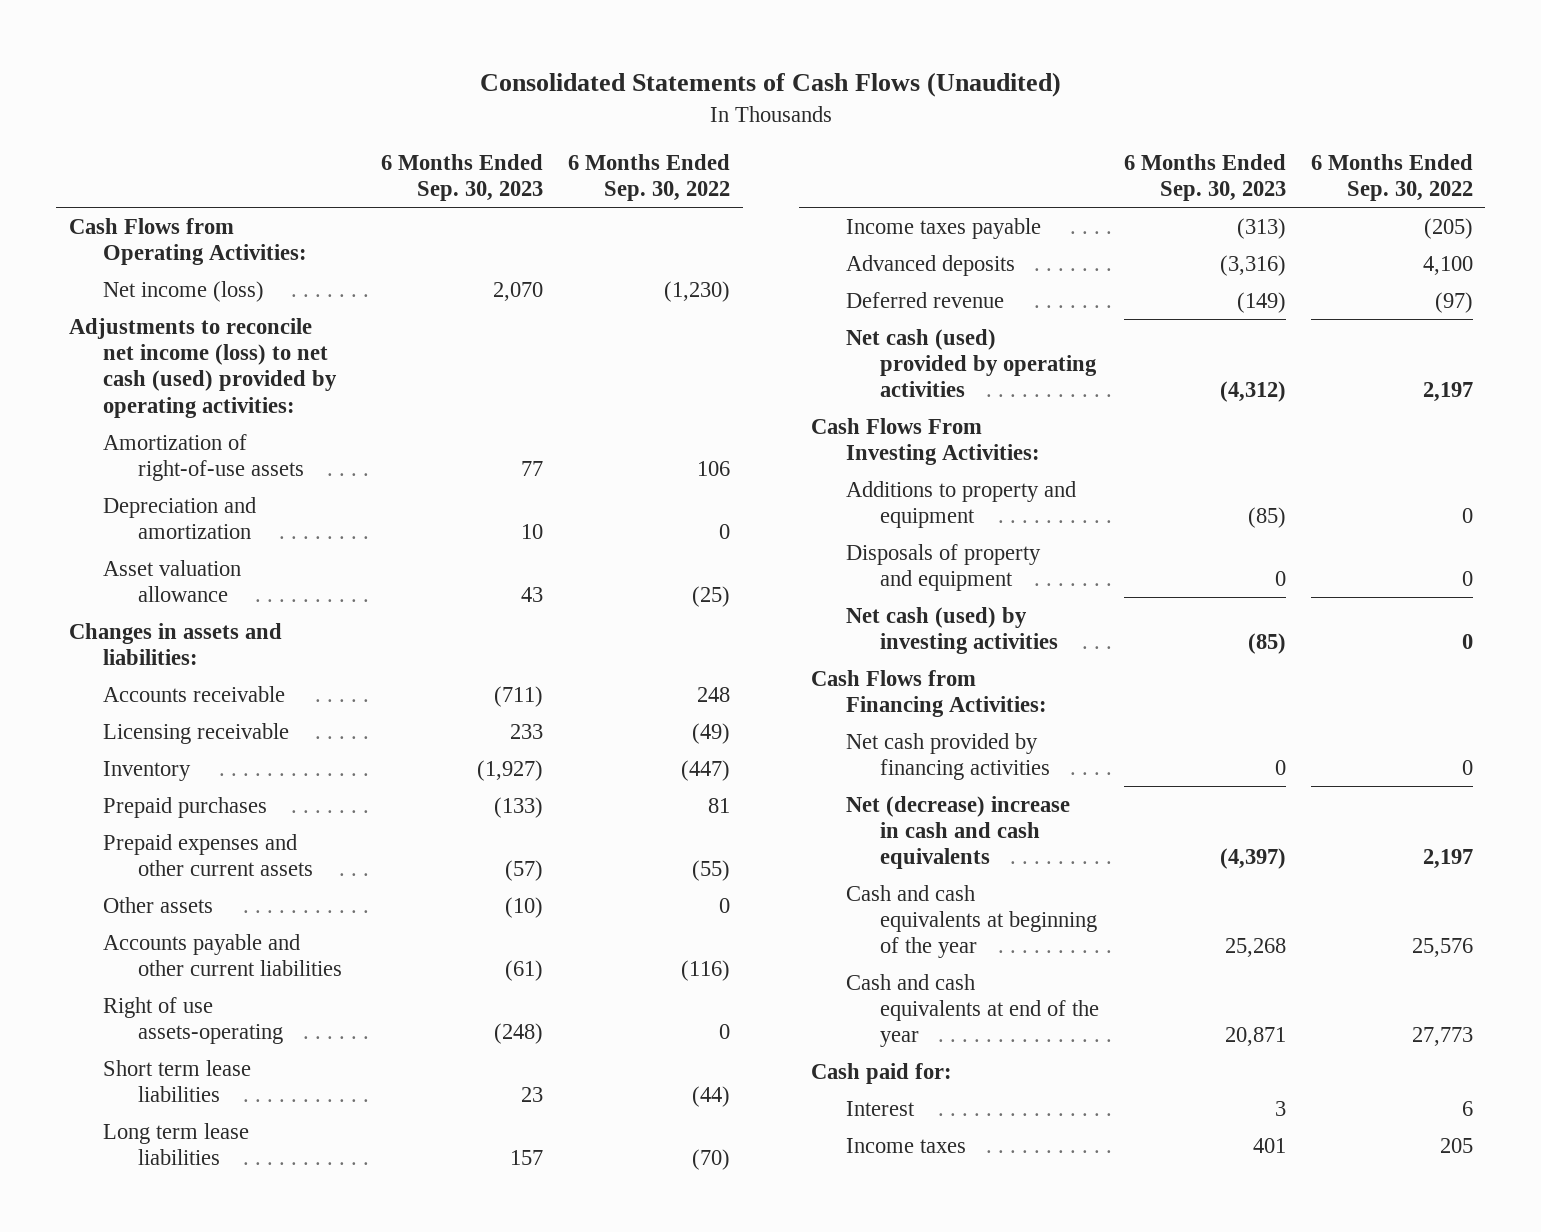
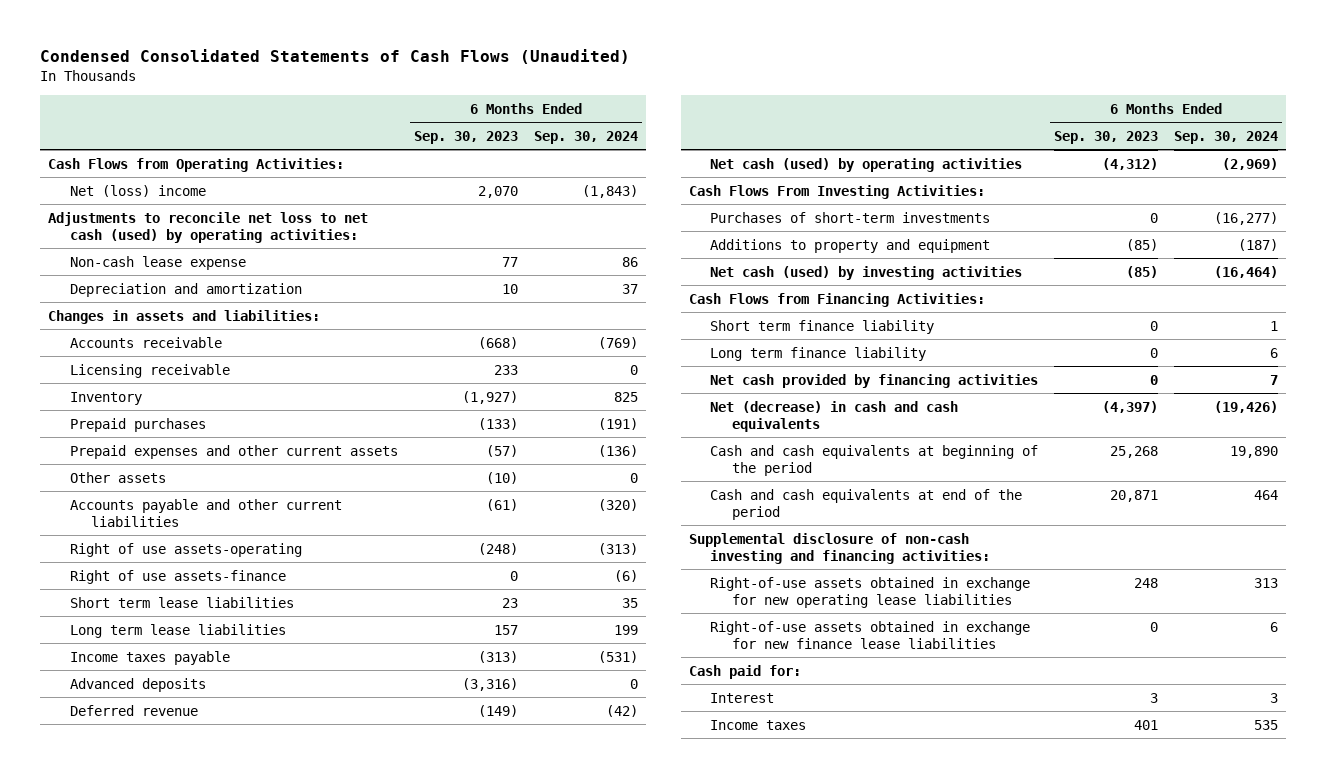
[479,72,1061,98] Consolidated Statements of Cash Flows (Unaudited) -> [40,48,631,64] Condensed Consolidated Statements of Cash Flows (Unaudited)
[568,154,731,202] 6 Months Ended Sep. 30, 2022 -> none
none -> [533,130,638,144] Sep. 30, 2024
[103,280,265,302] Net income (loss) -> [69,184,206,197] Net (loss) income
[68,317,338,418] Adjustments to reconcile net income (loss) to net cash (used) provided by operating activities: -> [48,211,369,243] Adjustments to reconcile net loss to net cash (used) by operating activities:
[103,433,304,481] Amortization of right-of-use assets -> [69,255,246,270] Non-cash lease expense
[103,559,242,602] Asset valuation allowance -> none
[494,685,544,707] (711) -> [477,336,518,349] (668)
none -> [69,569,286,584] Right of use assets-finance
[845,328,1098,398] Net cash (used) provided by operating activities -> [710,157,1023,172] Net cash (used) by operating activities
none -> [710,211,991,223] Purchases of short-term investments
[845,543,1041,591] Disposals of property and equipment -> none
none -> [710,319,935,334] Short term finance liability
none -> [710,346,927,361] Long term finance liability
[845,795,1070,870] Net (decrease) increase in cash and cash equivalents -> [710,400,959,432] Net (decrease) in cash and cash equivalents
[845,884,1098,959] Cash and cash equivalents at beginning of the year -> [710,444,1039,476] Cash and cash equivalents at beginning of the period
[845,973,1100,1048] Cash and cash equivalents at end of the year -> [710,488,1023,520] Cash and cash equivalents at end of the period
none -> [688,532,991,564] Supplemental disclosure of non-cash investing and financing activities:
none -> [710,576,1031,608] Right-of-use assets obtained in exchange for new operating lease liabilities
none -> [710,620,1031,649] Right-of-use assets obtained in exchange for new finance lease liabilities

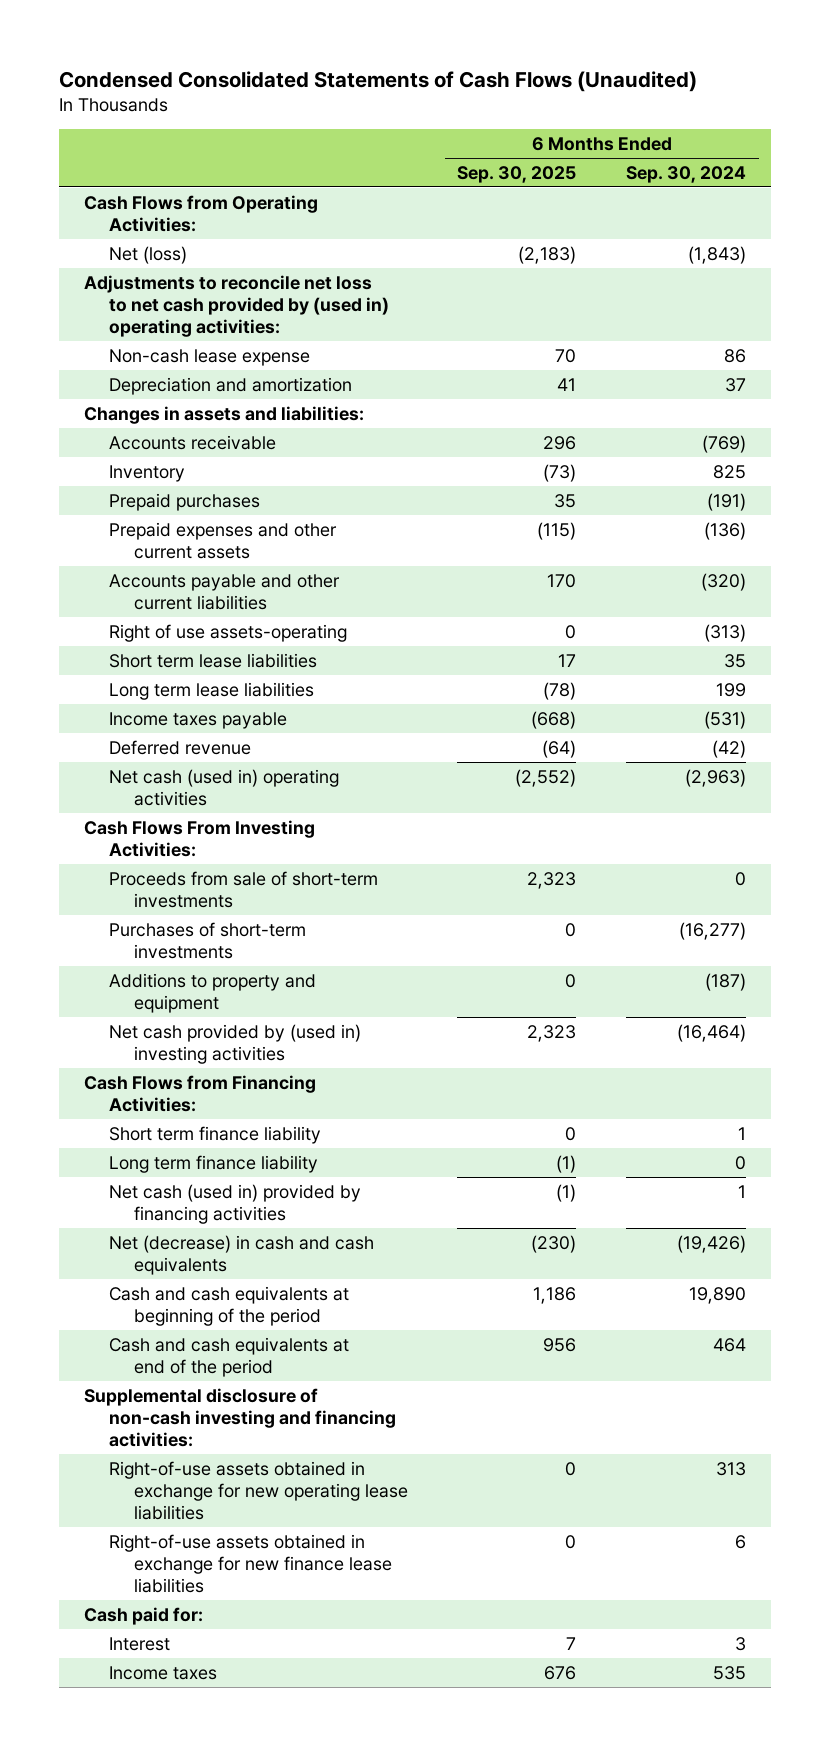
[413,130,518,144] Sep. 30, 2023 -> none
none -> [457,165,577,183] Sep. 30, 2025
[69,184,206,197] Net (loss) income -> [108,245,187,264] Net (loss)
[48,211,369,243] Adjustments to reconcile net loss to net cash (used) by operating activities: -> [83,274,389,338] Adjustments to reconcile net loss to net cash provided by (used in) operating activities:
[69,363,230,378] Licensing receivable -> none
[69,471,166,483] Other assets -> none
[69,569,286,584] Right of use assets-finance -> none
[69,677,206,692] Advanced deposits -> none
[710,157,1023,172] Net cash (used) by operating activities -> [108,768,339,806] Net cash (used in) operating activities
[1222,157,1279,170] (2,969) -> [685,768,747,787] (2,963)
none -> [108,870,378,908] Proceeds from sale of short-term investments
[710,265,1023,280] Net cash (used) by investing activities -> [108,1023,361,1064] Net cash provided by (used in) investing activities
[1270,347,1279,358] 6 -> [735,1155,747,1170] 0
[710,373,1039,388] Net cash provided by financing activities -> [108,1183,361,1224] Net cash (used in) provided by financing activities
[1270,374,1279,385] 7 -> [738,1184,747,1198] 1

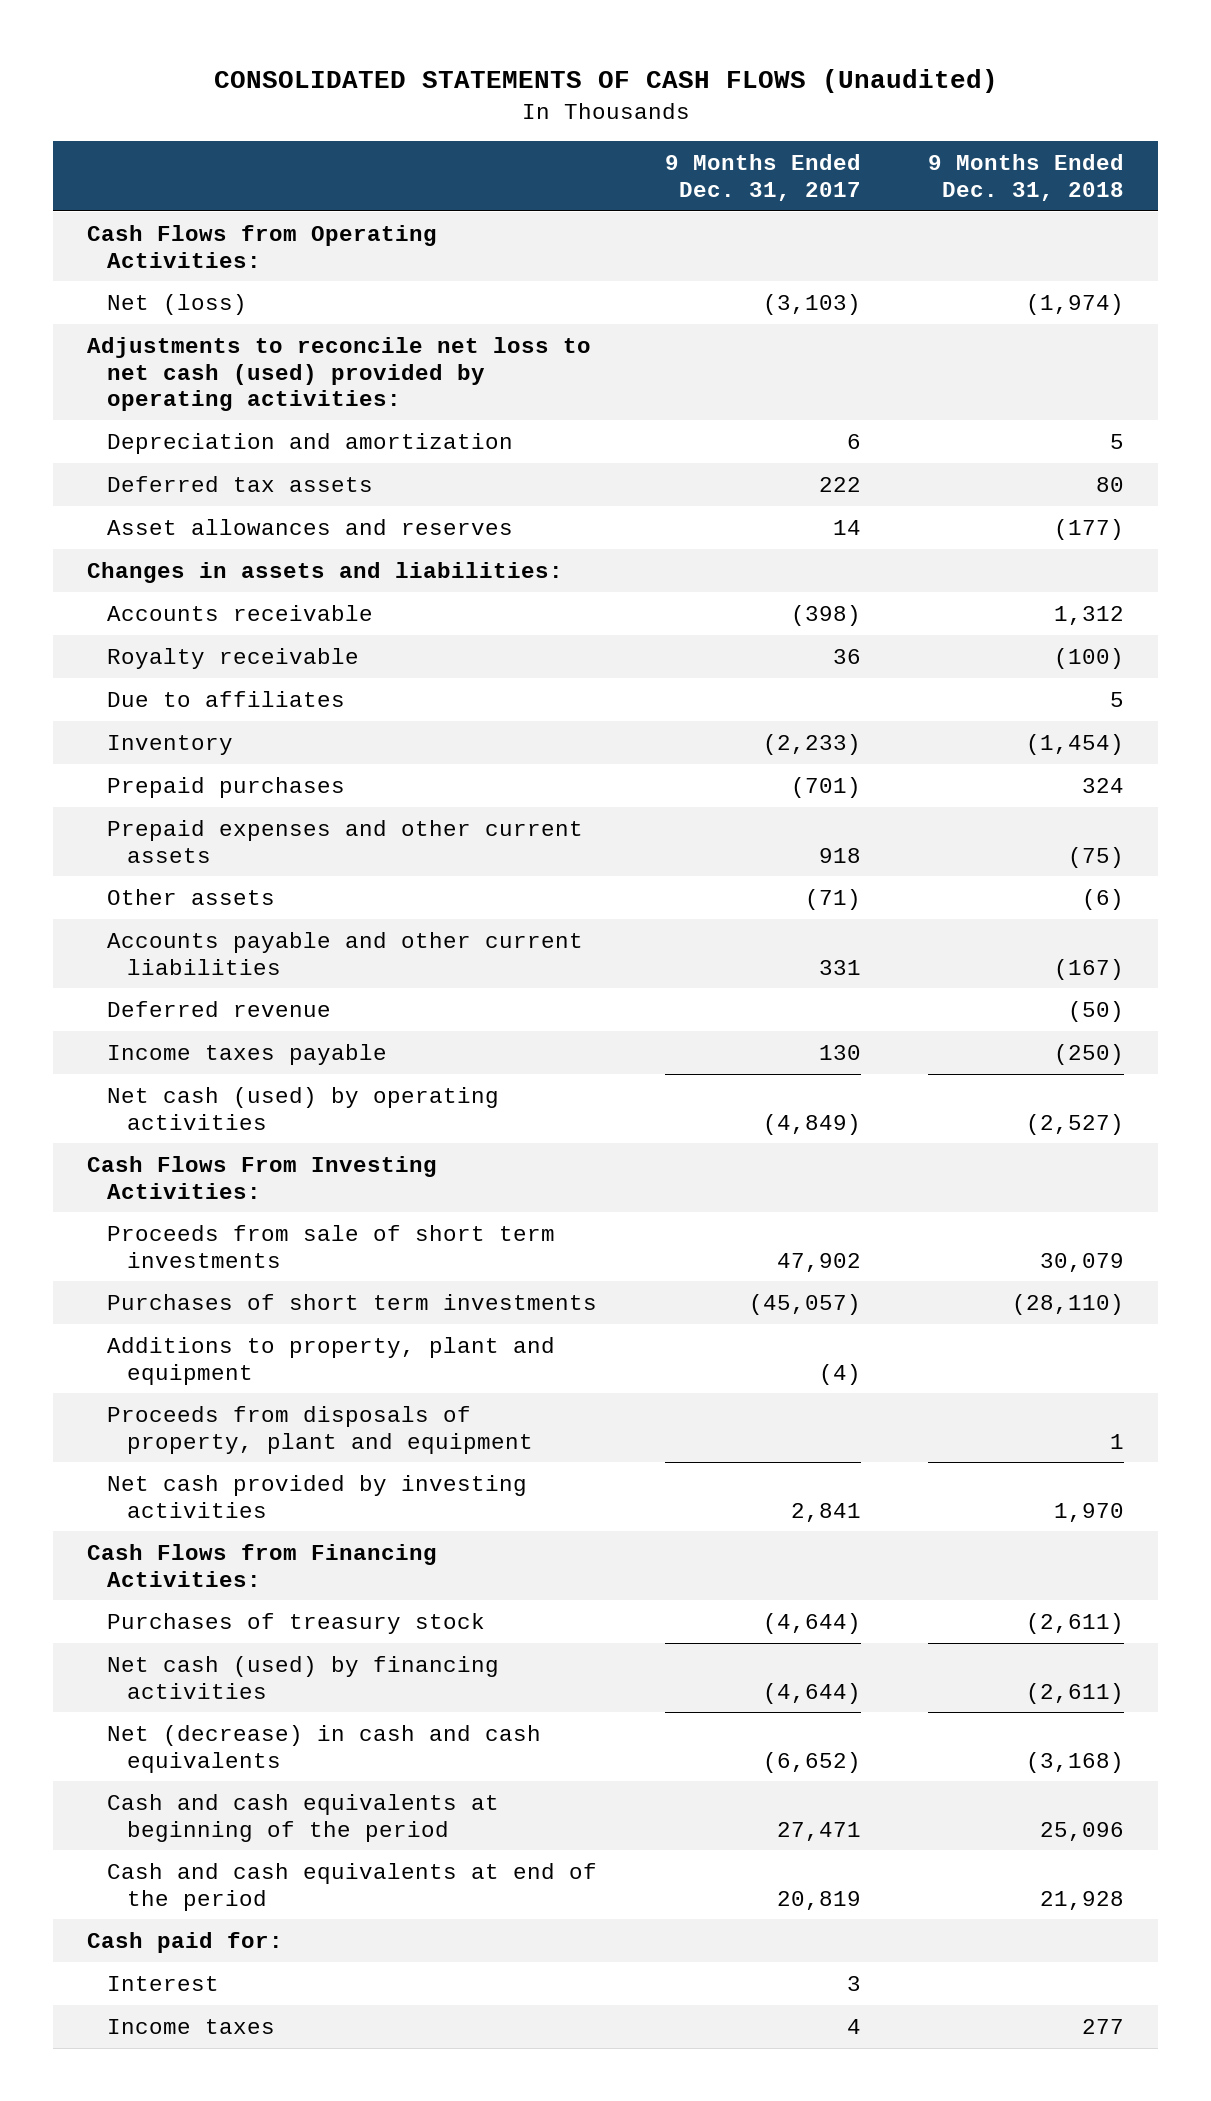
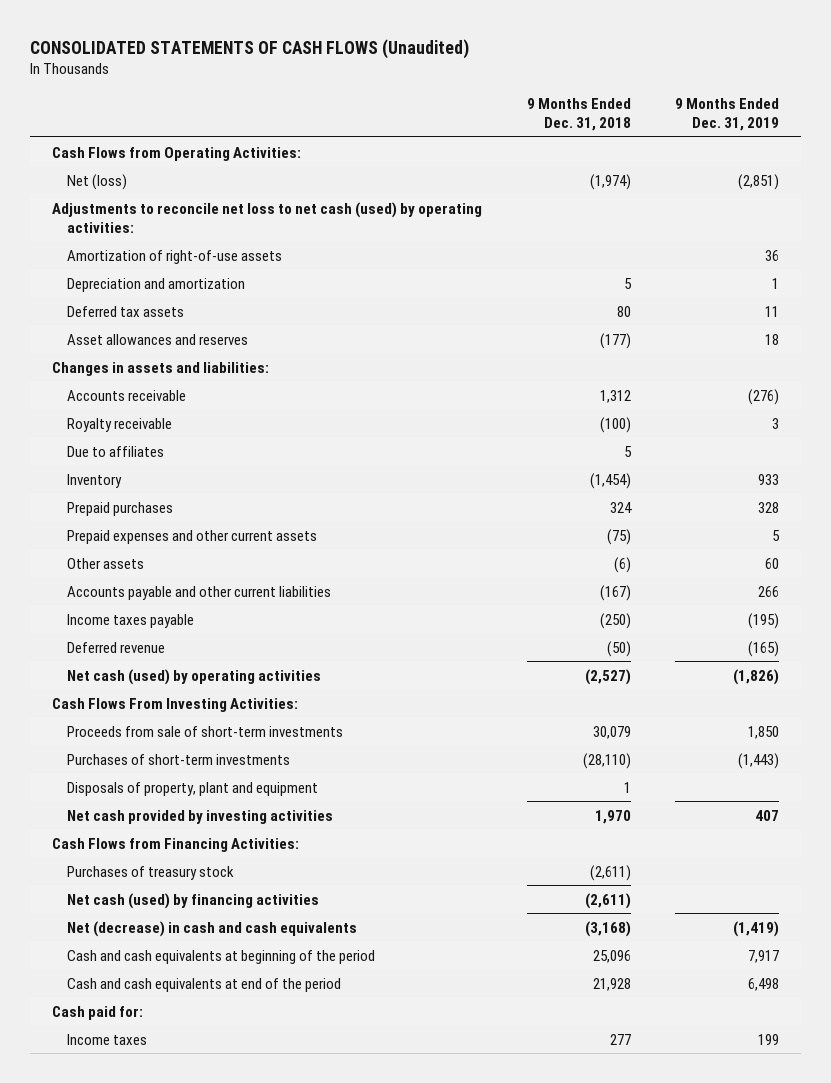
[664,154,861,201] 9 Months Ended Dec. 31, 2017 -> none
none -> [675,97,780,131] 9 Months Ended Dec. 31, 2019
[86,336,591,412] Adjustments to reconcile net loss to net cash (used) provided by operating activities: -> [52,201,483,233] Adjustments to reconcile net loss to net cash (used) by operating activities:
none -> [67,249,283,264] Amortization of right-of-use assets
[106,1000,331,1017] Deferred revenue -> [67,641,166,653] Deferred revenue
[106,1336,555,1385] Additions to property, plant and equipment -> none
[106,1224,555,1268] Proceeds from sale of short term investments -> [67,725,344,737] Proceeds from sale of short-term investments
[106,1293,597,1310] Purchases of short term investments -> [67,753,291,765] Purchases of short-term investments
[106,1405,533,1454] Proceeds from disposals of property, plant and equipment -> [67,781,319,796] Disposals of property, plant and equipment
[106,1975,219,1991] Interest -> none

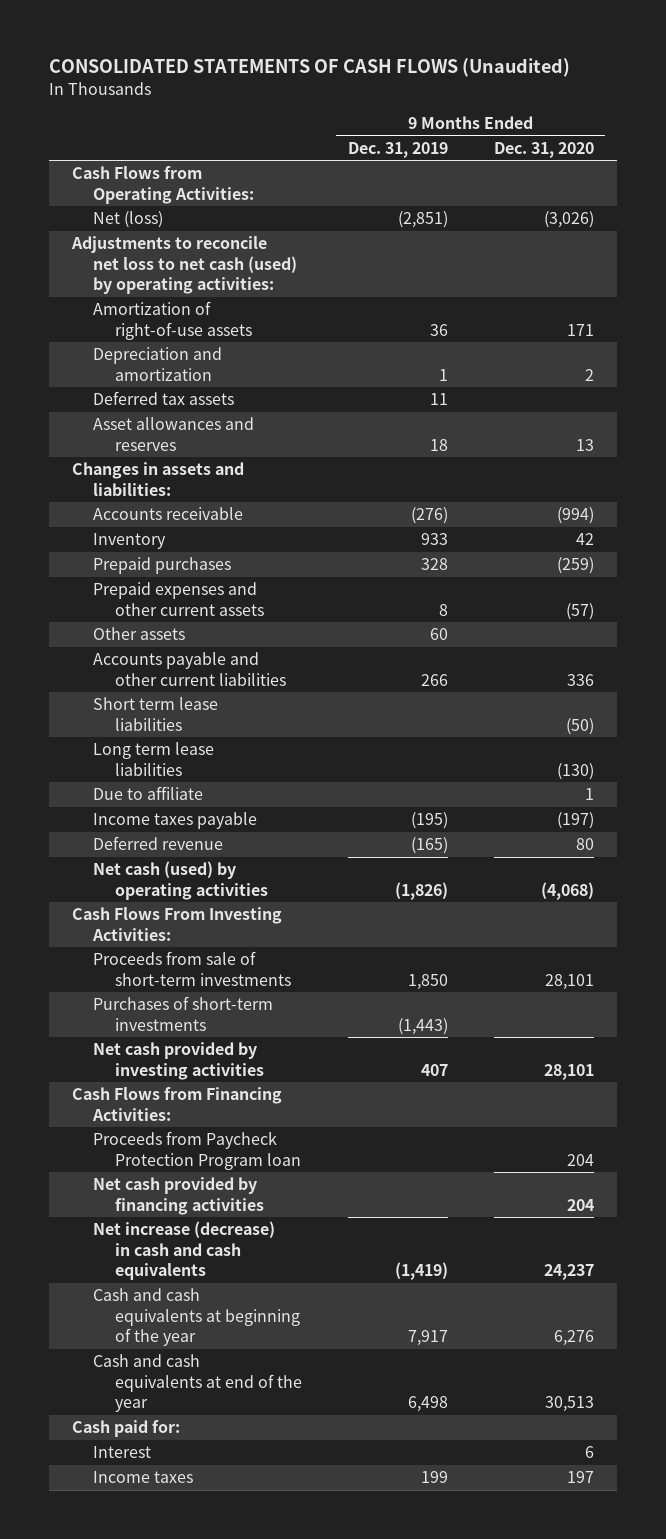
[526,97,631,131] 9 Months Ended Dec. 31, 2018 -> none
none -> [493,141,594,158] Dec. 31, 2020
[67,417,173,432] Royalty receivable -> none
[67,445,165,457] Due to affiliates -> none
[772,529,781,541] 5 -> [438,603,448,616] 8
none -> [93,697,219,731] Short term lease liabilities
none -> [93,742,215,776] Long term lease liabilities
none -> [93,786,204,801] Due to affiliate
[67,781,319,796] Disposals of property, plant and equipment -> none
[67,865,235,880] Purchases of treasury stock -> none
none -> [93,1131,301,1170] Proceeds from Paycheck Protection Program loan
[67,892,320,909] Net cash (used) by financing activities -> [93,1177,264,1215] Net cash provided by financing activities
[67,920,358,937] Net (decrease) in cash and cash equivalents -> [93,1221,276,1281] Net increase (decrease) in cash and cash equivalents
[67,949,376,964] Cash and cash equivalents at beginning of the period -> [93,1288,300,1347] Cash and cash equivalents at beginning of the year
[67,977,342,992] Cash and cash equivalents at end of the period -> [93,1354,302,1413] Cash and cash equivalents at end of the year
none -> [93,1446,152,1459] Interest

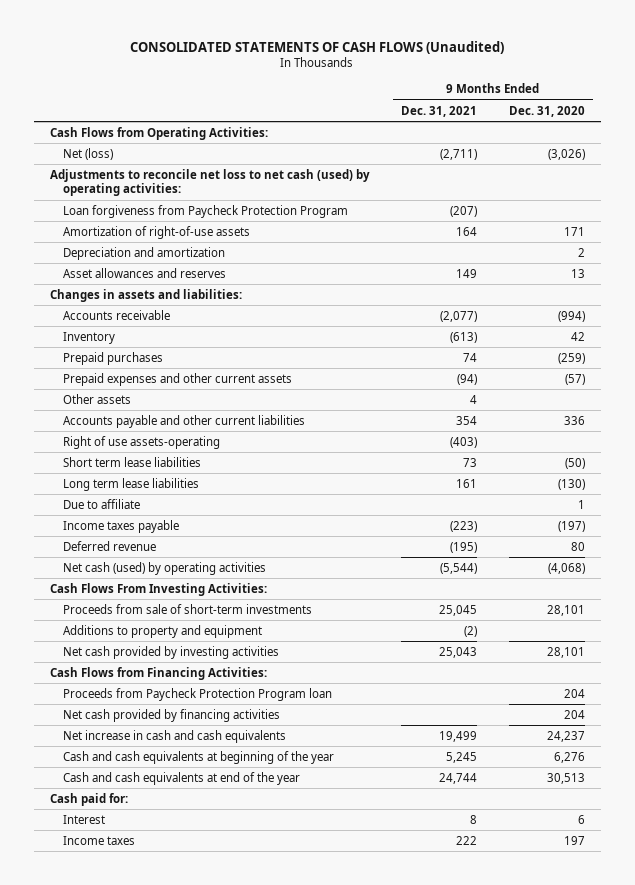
[347,141,448,158] Dec. 31, 2019 -> none
none -> [401,105,478,117] Dec. 31, 2021
none -> [63,204,349,218] Loan forgiveness from Paycheck Protection Program
[93,391,235,406] Deferred tax assets -> none
none -> [63,435,221,449] Right of use assets-operating
[93,996,274,1031] Purchases of short-term investments -> none
none -> [63,624,263,638] Additions to property and equipment
[93,1221,276,1281] Net increase (decrease) in cash and cash equivalents -> [63,729,287,743] Net increase in cash and cash equivalents

